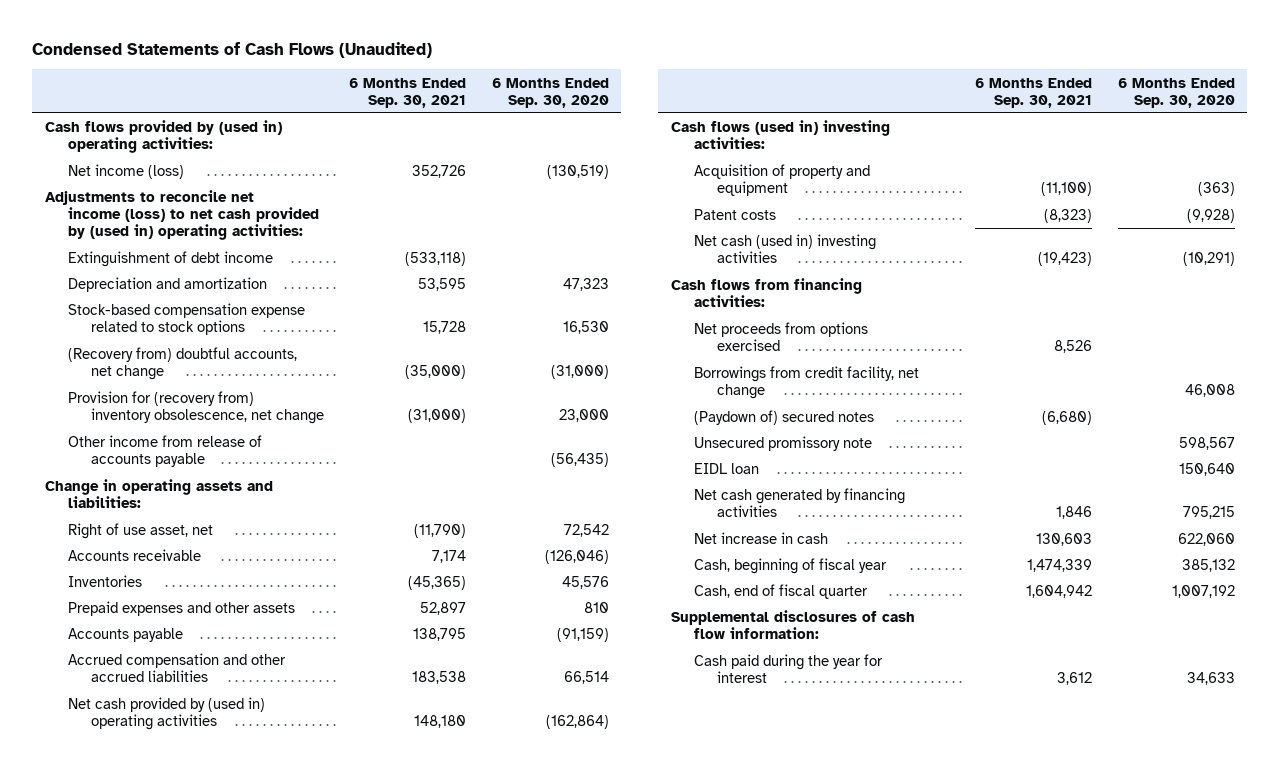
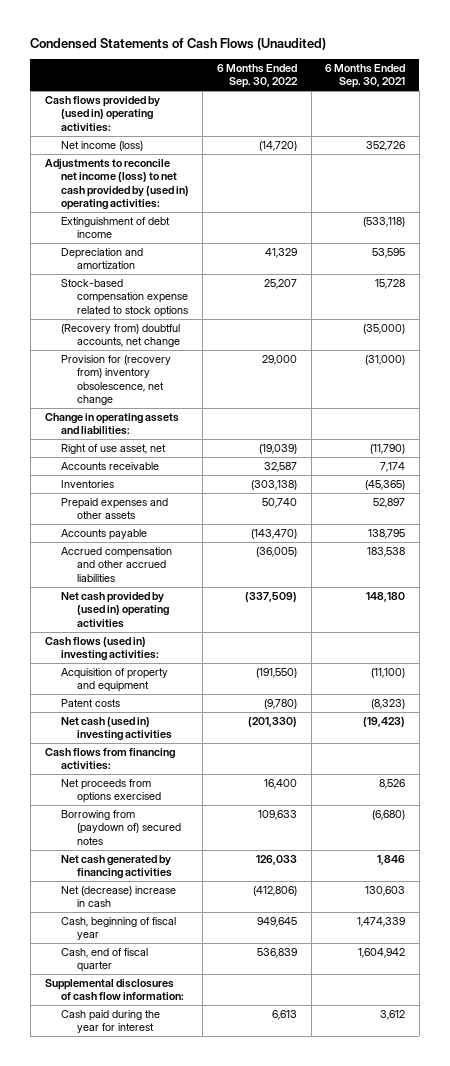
[491,77,609,108] 6 Months Ended Sep. 30, 2020 -> none
none -> [216,63,298,89] 6 Months Ended Sep. 30, 2022
[67,435,262,468] Other income from release of accounts payable -> none
[693,366,919,400] Borrowings from credit facility, net change -> none
[693,436,872,452] Unsecured promissory note -> none
[693,463,759,475] EIDL loan -> none
[693,410,874,426] (Paydown of) secured notes -> [60,810,182,845] Borrowing from (paydown of) secured notes
[693,532,828,545] Net increase in cash -> [60,886,176,908] Net (decrease) increase in cash

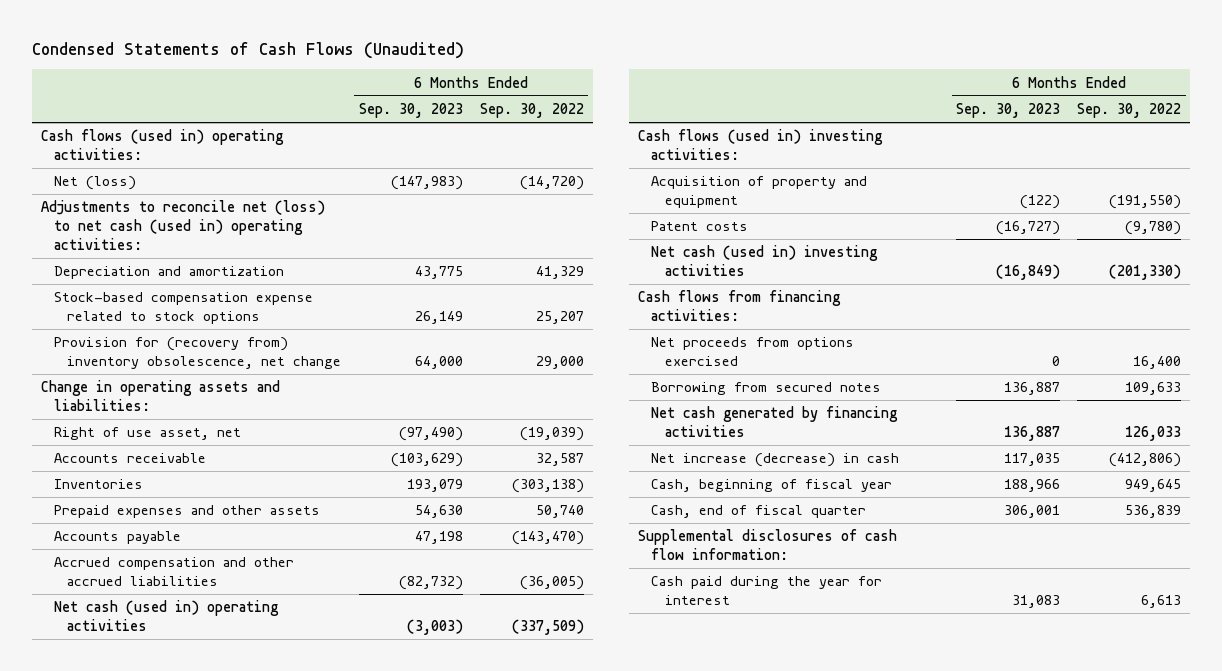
[325,63,406,89] 6 Months Ended Sep. 30, 2021 -> none
none -> [358,103,463,119] Sep. 30, 2023
[60,217,170,239] Extinguishment of debt income -> none
[44,96,160,132] Cash flows provided by (used in) operating activities: -> [40,129,284,161] Cash flows (used in) operating activities:
[60,141,143,152] Net income (loss) -> [54,176,137,191] Net (loss)
[44,159,189,210] Adjustments to reconcile net income (loss) to net cash provided by (used in) operating activities: -> [40,200,325,250] Adjustments to reconcile net (loss) to net cash (used in) operating activities:
[60,324,181,348] (Recovery from) doubtful accounts, net change -> none
[60,592,170,628] Net cash provided by (used in) operating activities -> [54,600,280,632] Net cash (used in) operating activities
[60,810,182,845] Borrowing from (paydown of) secured notes -> [651,382,882,396] Borrowing from secured notes
[60,886,176,908] Net (decrease) increase in cash -> [651,453,900,468] Net increase (decrease) in cash

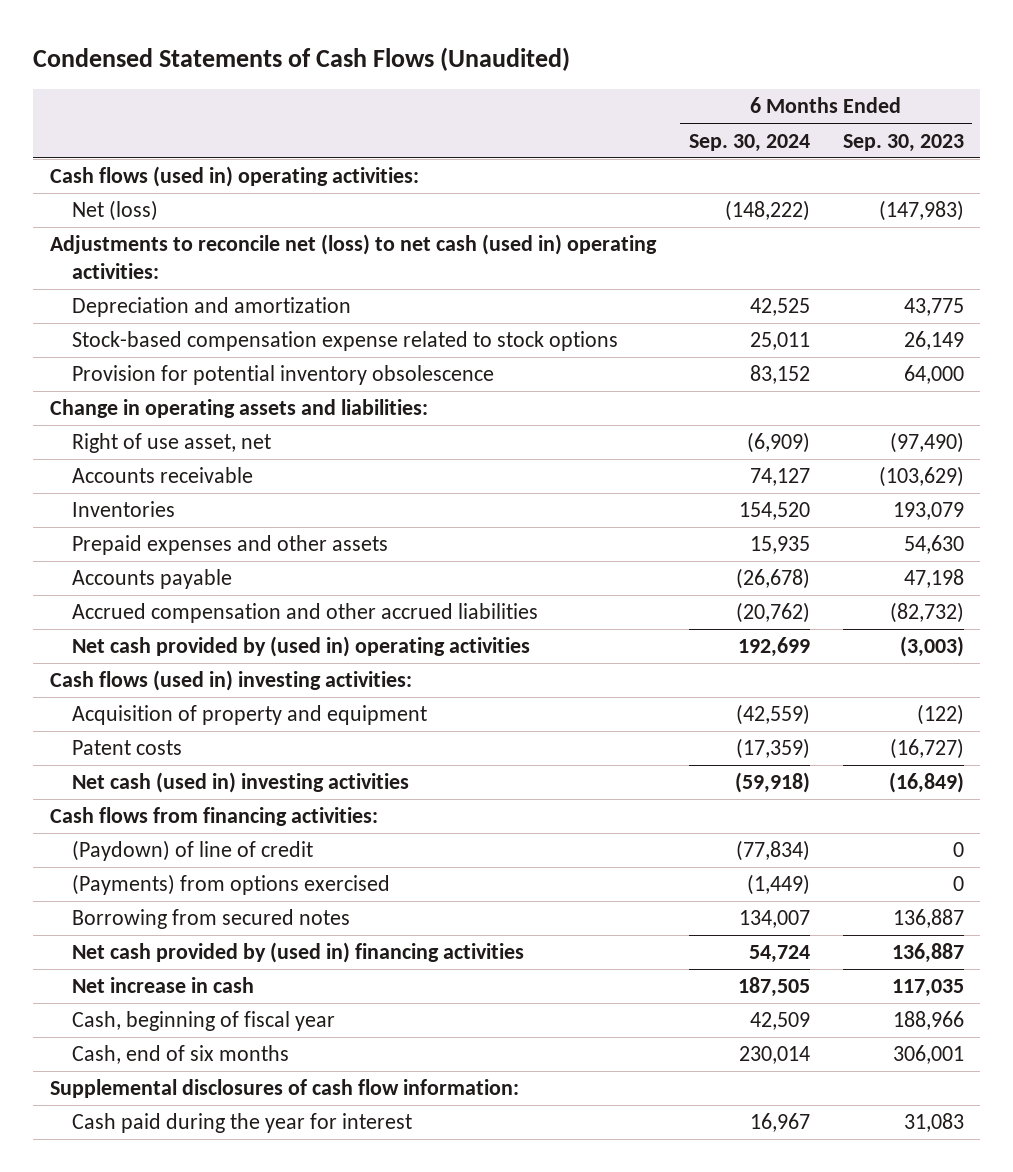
[480,103,585,119] Sep. 30, 2022 -> none
none -> [688,133,810,152] Sep. 30, 2024
[54,337,342,370] Provision for (recovery from) inventory obsolescence, net change -> none
none -> [72,365,495,386] Provision for potential inventory obsolescence
[54,600,280,632] Net cash (used in) operating activities -> [72,636,531,658] Net cash provided by (used in) operating activities
none -> [72,840,314,862] (Paydown) of line of credit
[651,337,855,367] Net proceeds from options exercised -> [72,874,391,896] (Payments) from options exercised
[651,406,899,438] Net cash generated by financing activities -> [72,942,525,964] Net cash provided by (used in) financing activities
[651,453,900,468] Net increase (decrease) in cash -> [72,977,255,994] Net increase in cash
[651,505,867,519] Cash, end of fiscal quarter -> [72,1045,290,1065] Cash, end of six months

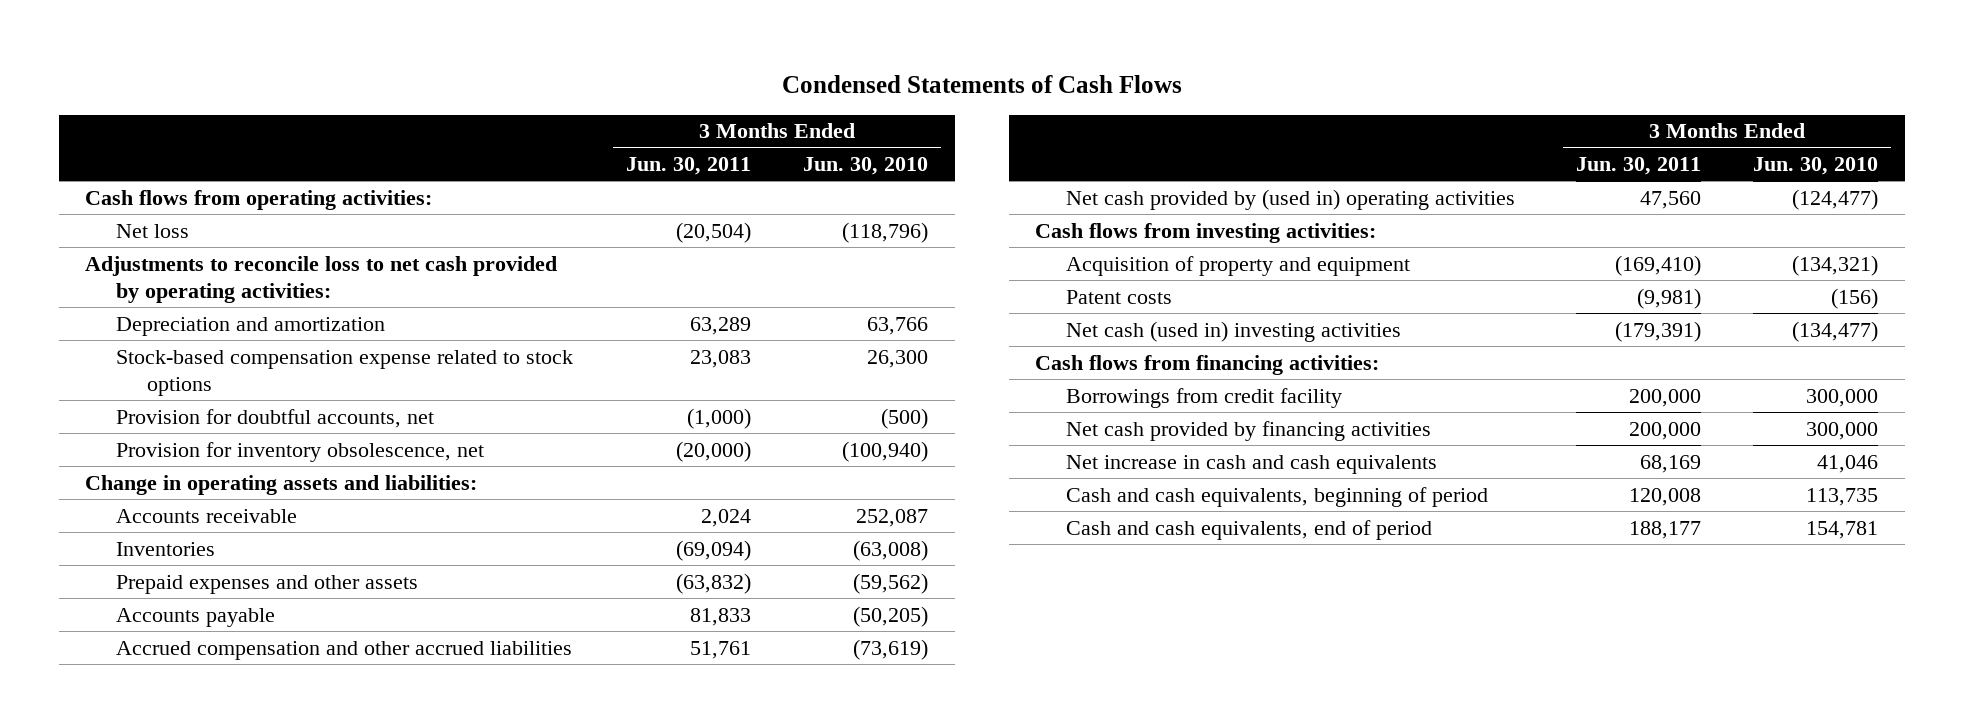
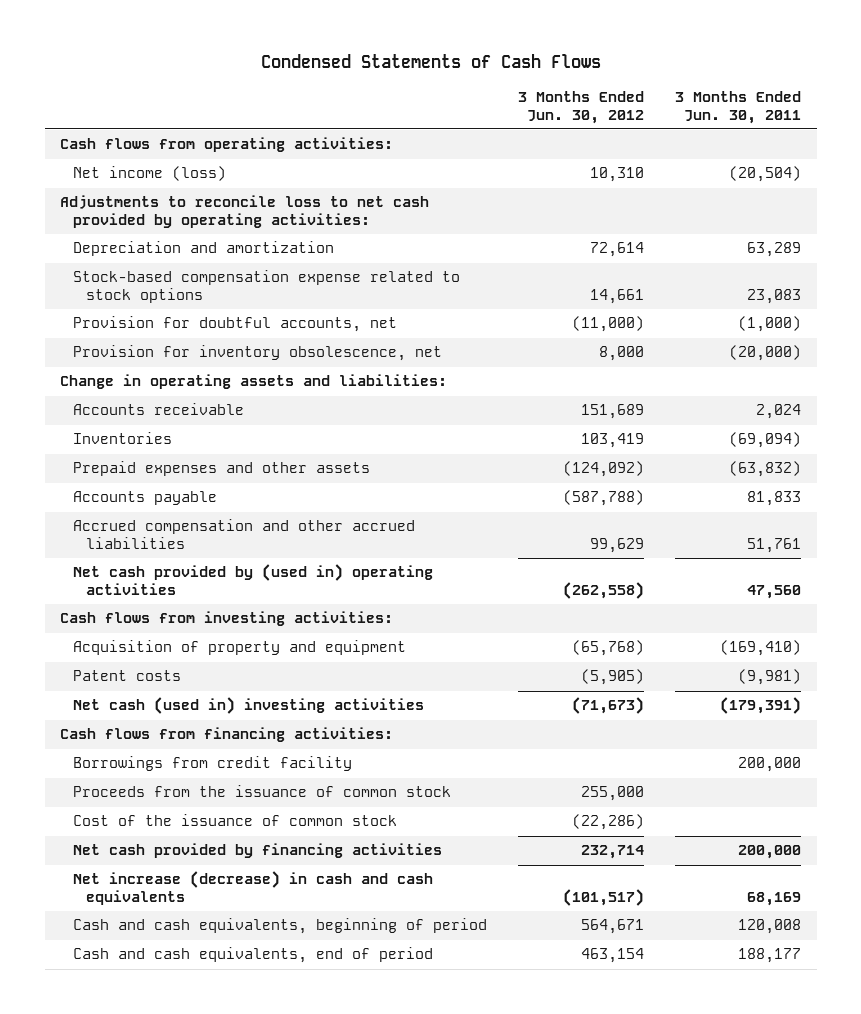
[803,157,929,176] Jun. 30, 2010 -> none
none -> [518,91,645,124] 3 Months Ended Jun. 30, 2012
[116,223,190,238] Net loss -> [73,166,227,182] Net income (loss)
none -> [73,785,452,798] Proceeds from the issuance of common stock
none -> [73,814,398,827] Cost of the issuance of common stock
[1066,454,1438,474] Net increase in cash and cash equivalents -> [73,871,434,906] Net increase (decrease) in cash and cash equivalents

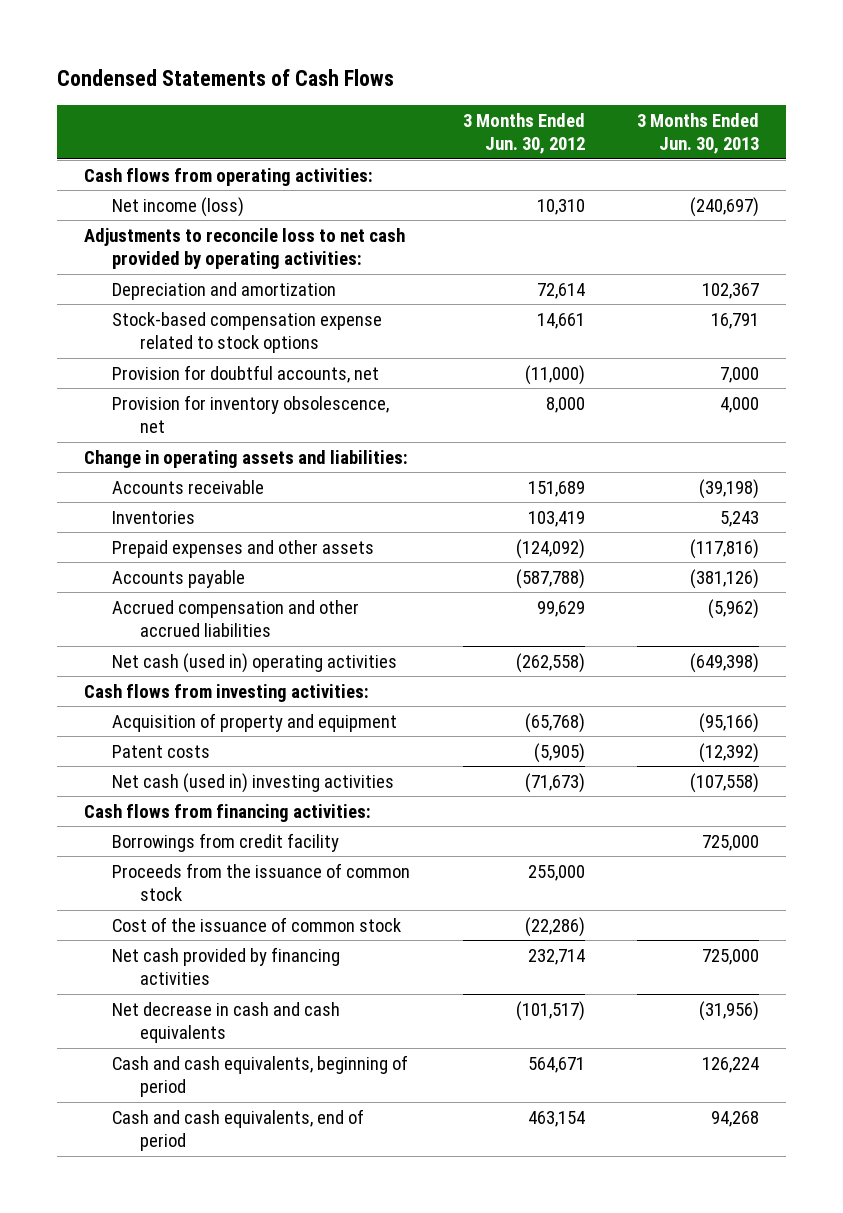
[675,91,802,124] 3 Months Ended Jun. 30, 2011 -> none
none -> [637,113,760,155] 3 Months Ended Jun. 30, 2013
[73,564,434,596] Net cash provided by (used in) operating activities -> [112,652,398,673] Net cash (used in) operating activities
[73,871,434,906] Net increase (decrease) in cash and cash equivalents -> [112,1001,341,1044] Net decrease in cash and cash equivalents

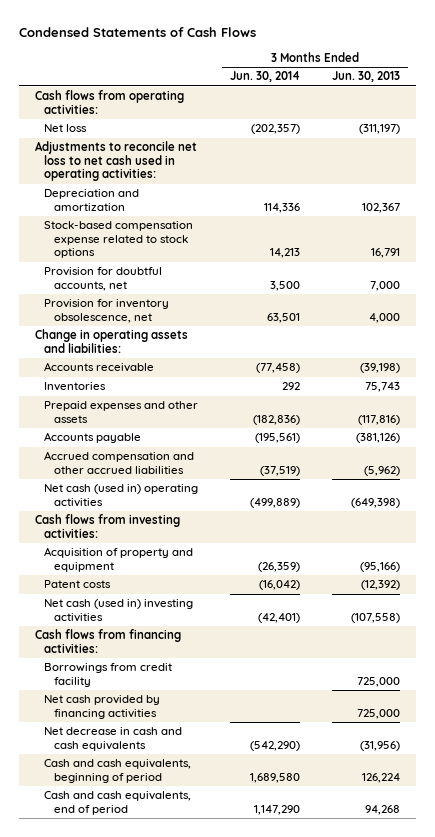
[462,113,585,155] 3 Months Ended Jun. 30, 2012 -> none
none -> [230,71,301,83] Jun. 30, 2014
[112,196,245,217] Net income (loss) -> [44,124,88,133] Net loss
[690,196,760,217] (240,697) -> [359,124,401,135] (311,197)
[83,227,405,270] Adjustments to reconcile loss to net cash provided by operating activities: -> [35,141,198,182] Adjustments to reconcile net loss to net cash used in operating activities:
[720,510,760,527] 5,243 -> [365,382,401,393] 75,743
[112,862,411,902] Proceeds from the issuance of common stock -> none
[112,916,402,932] Cost of the issuance of common stock -> none

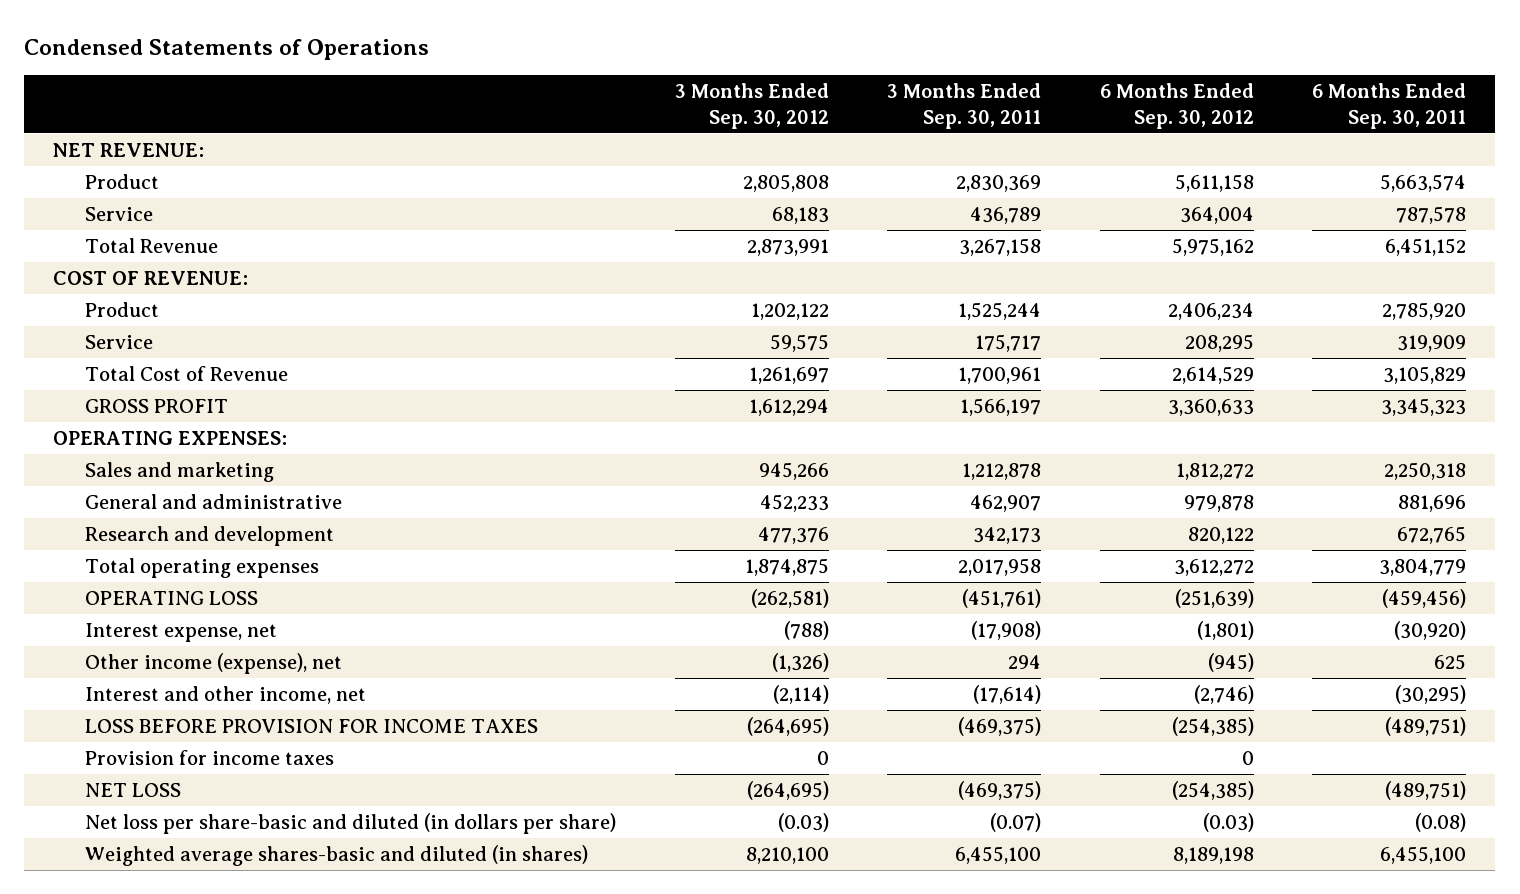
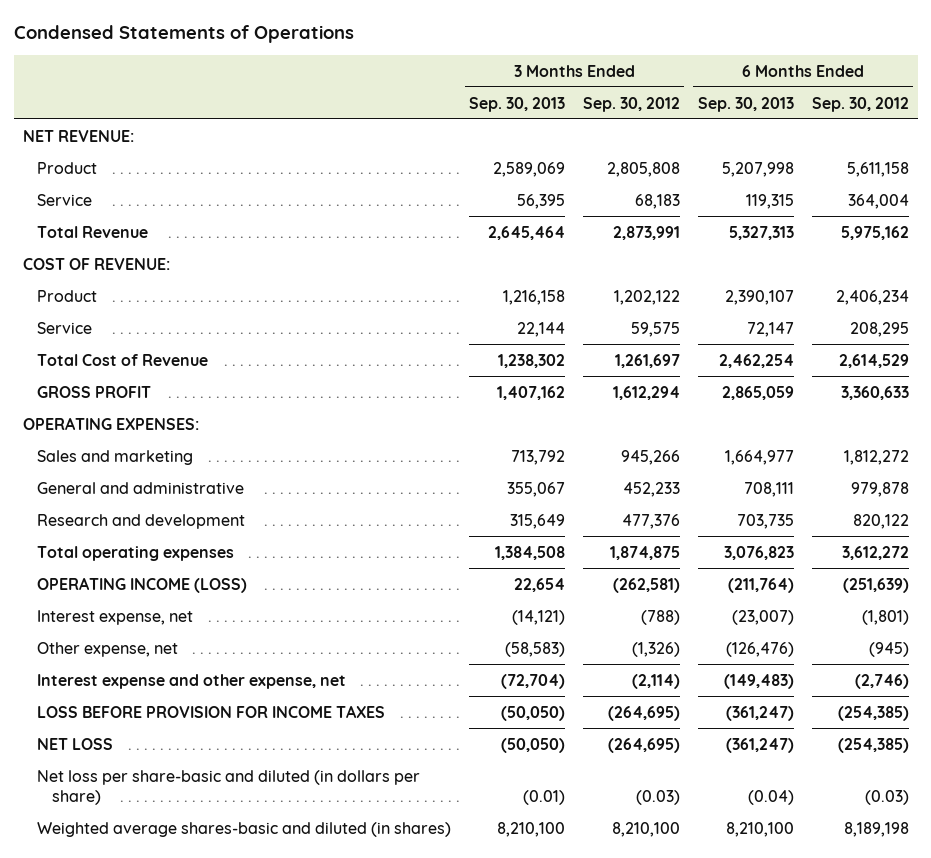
[887,83,1042,129] 3 Months Ended Sep. 30, 2011 -> none
[1312,83,1467,129] 6 Months Ended Sep. 30, 2011 -> none
none -> [469,96,566,112] Sep. 30, 2013
none -> [697,96,794,112] Sep. 30, 2013
[85,590,259,605] OPERATING LOSS -> [37,576,248,593] OPERATING INCOME (LOSS)
[85,652,343,674] Other income (expense), net -> [37,641,179,657] Other expense, net
[85,685,367,704] Interest and other income, net -> [37,673,347,689] Interest expense and other expense, net
[85,749,335,765] Provision for income taxes -> none

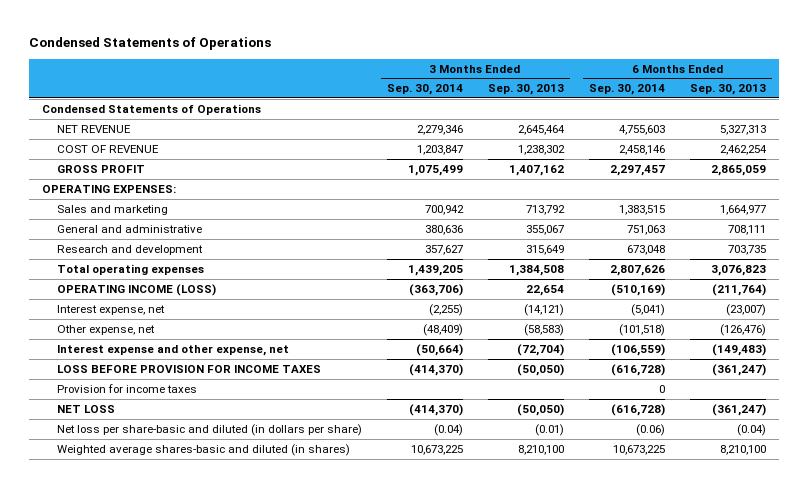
[583,96,681,112] Sep. 30, 2012 -> none
[811,96,909,112] Sep. 30, 2012 -> none
none -> [386,84,463,96] Sep. 30, 2014
none -> [589,84,666,96] Sep. 30, 2014
[22,129,134,142] NET REVENUE: -> none
[37,161,98,174] Product -> none
[37,193,93,206] Service -> none
[22,257,170,270] COST OF REVENUE: -> none
[37,289,98,302] Product -> none
[37,321,93,334] Service -> none
none -> [41,103,261,115] Condensed Statements of Operations
[37,225,149,238] Total Revenue -> [56,124,131,133] NET REVENUE
[37,353,209,366] Total Cost of Revenue -> [56,144,159,153] COST OF REVENUE
none -> [56,383,197,393] Provision for income taxes

